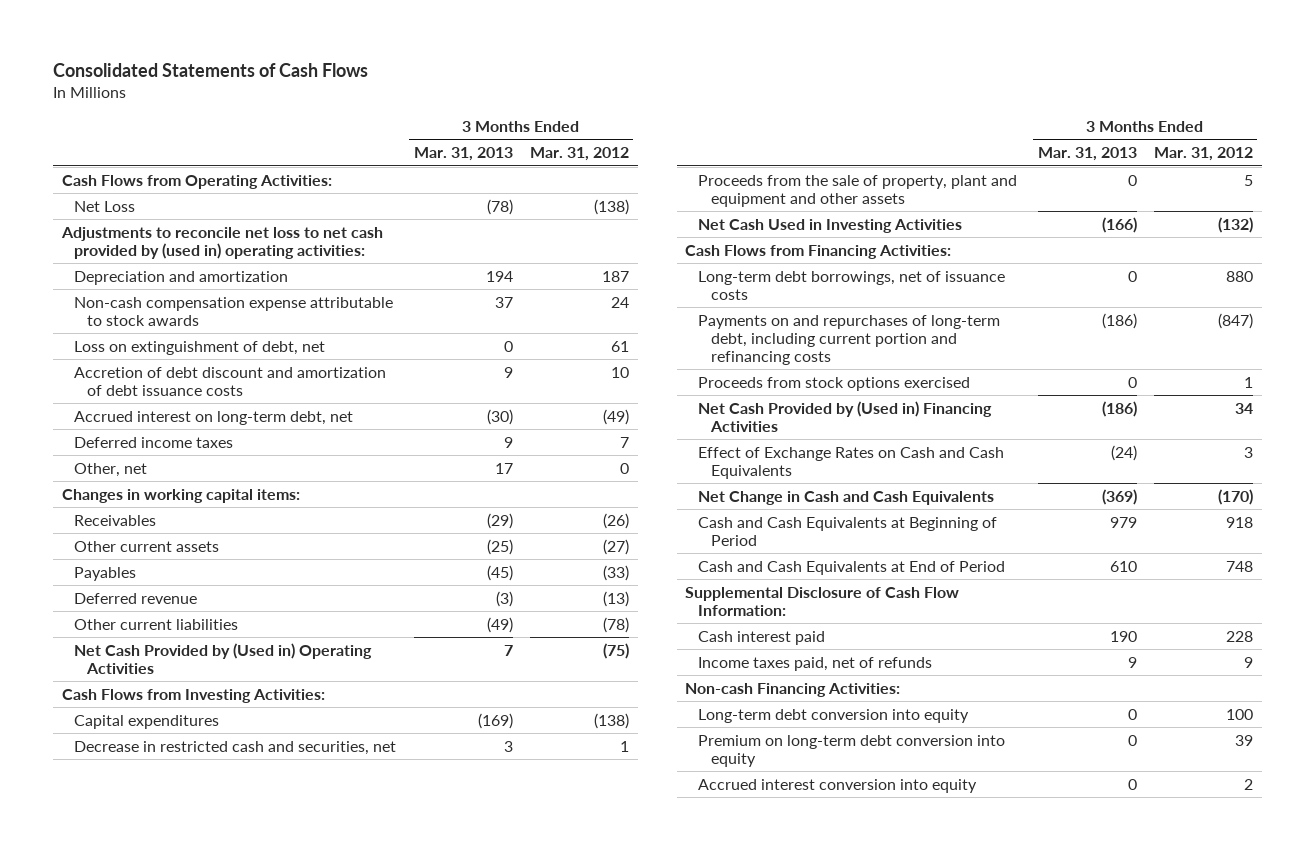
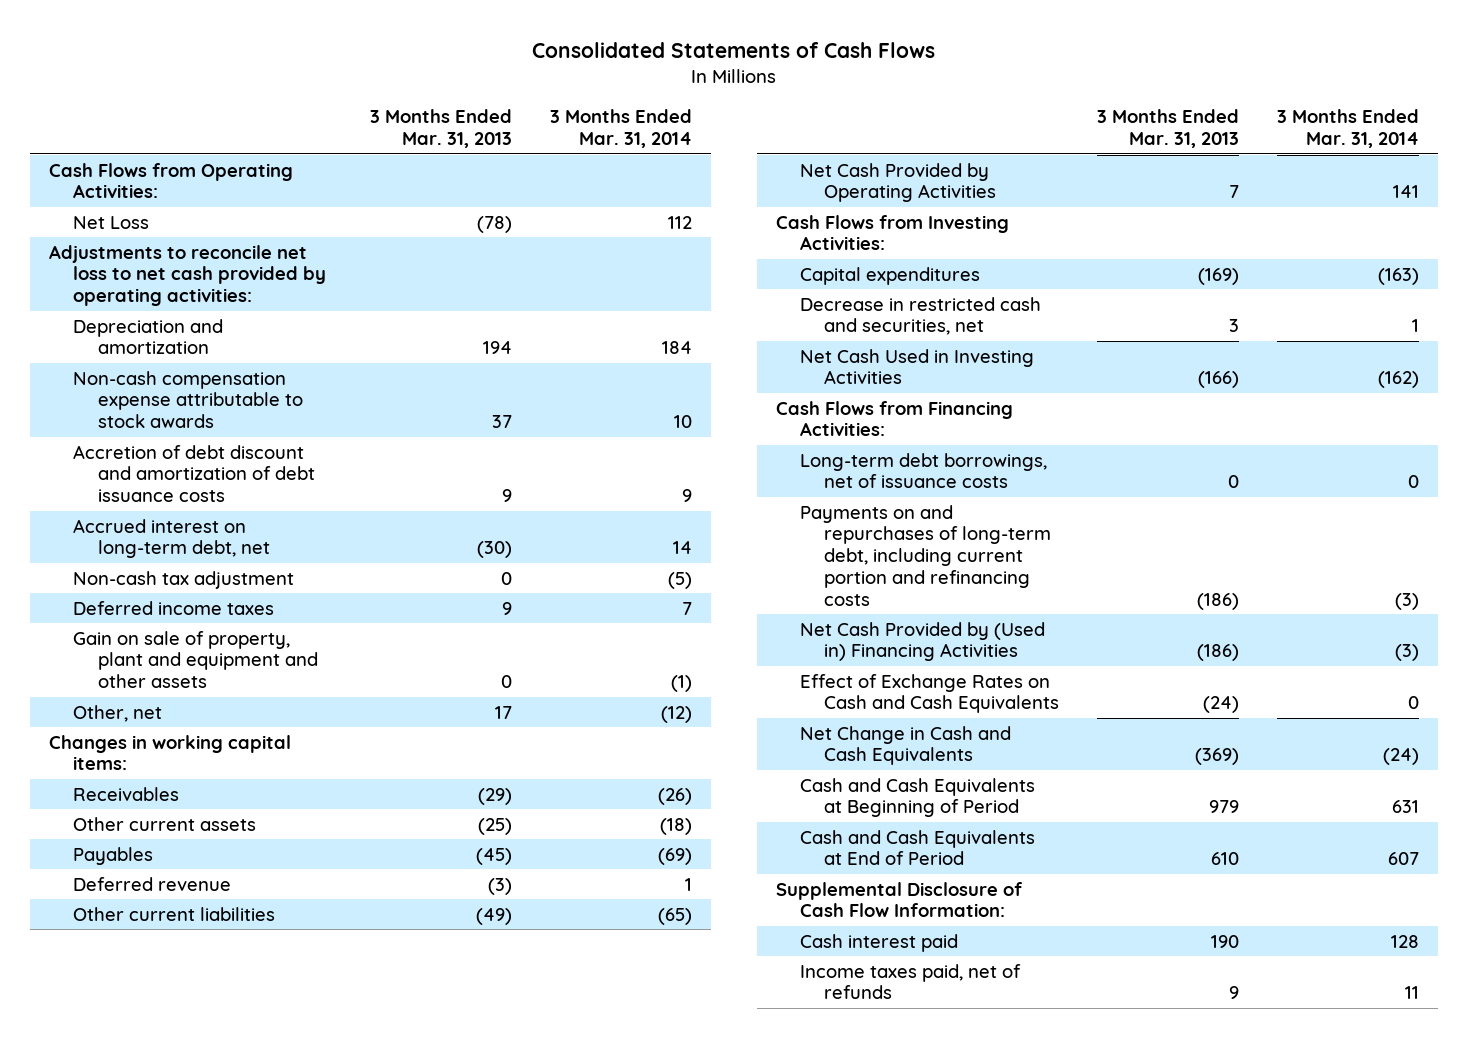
[530,147,630,162] Mar. 31, 2012 -> none
none -> [550,109,693,148] 3 Months Ended Mar. 31, 2014
[60,226,383,259] Adjustments to reconcile net loss to net cash provided by (used in) operating activities: -> [48,244,327,307] Adjustments to reconcile net loss to net cash provided by operating activities:
[74,340,326,355] Loss on extinguishment of debt, net -> none
none -> [73,570,295,589] Non-cash tax adjustment
none -> [73,630,318,689] Gain on sale of property, plant and equipment and other assets
[74,642,373,674] Net Cash Provided by (Used in) Operating Activities -> [799,162,997,203] Net Cash Provided by Operating Activities
[698,174,1018,207] Proceeds from the sale of property, plant and equipment and other assets -> none
[698,376,971,391] Proceeds from stock options exercised -> none
[685,682,901,697] Non-cash Financing Activities: -> none
[698,708,970,723] Long-term debt conversion into equity -> none
[698,734,1006,767] Premium on long-term debt conversion into equity -> none
[698,778,978,793] Accrued interest conversion into equity -> none

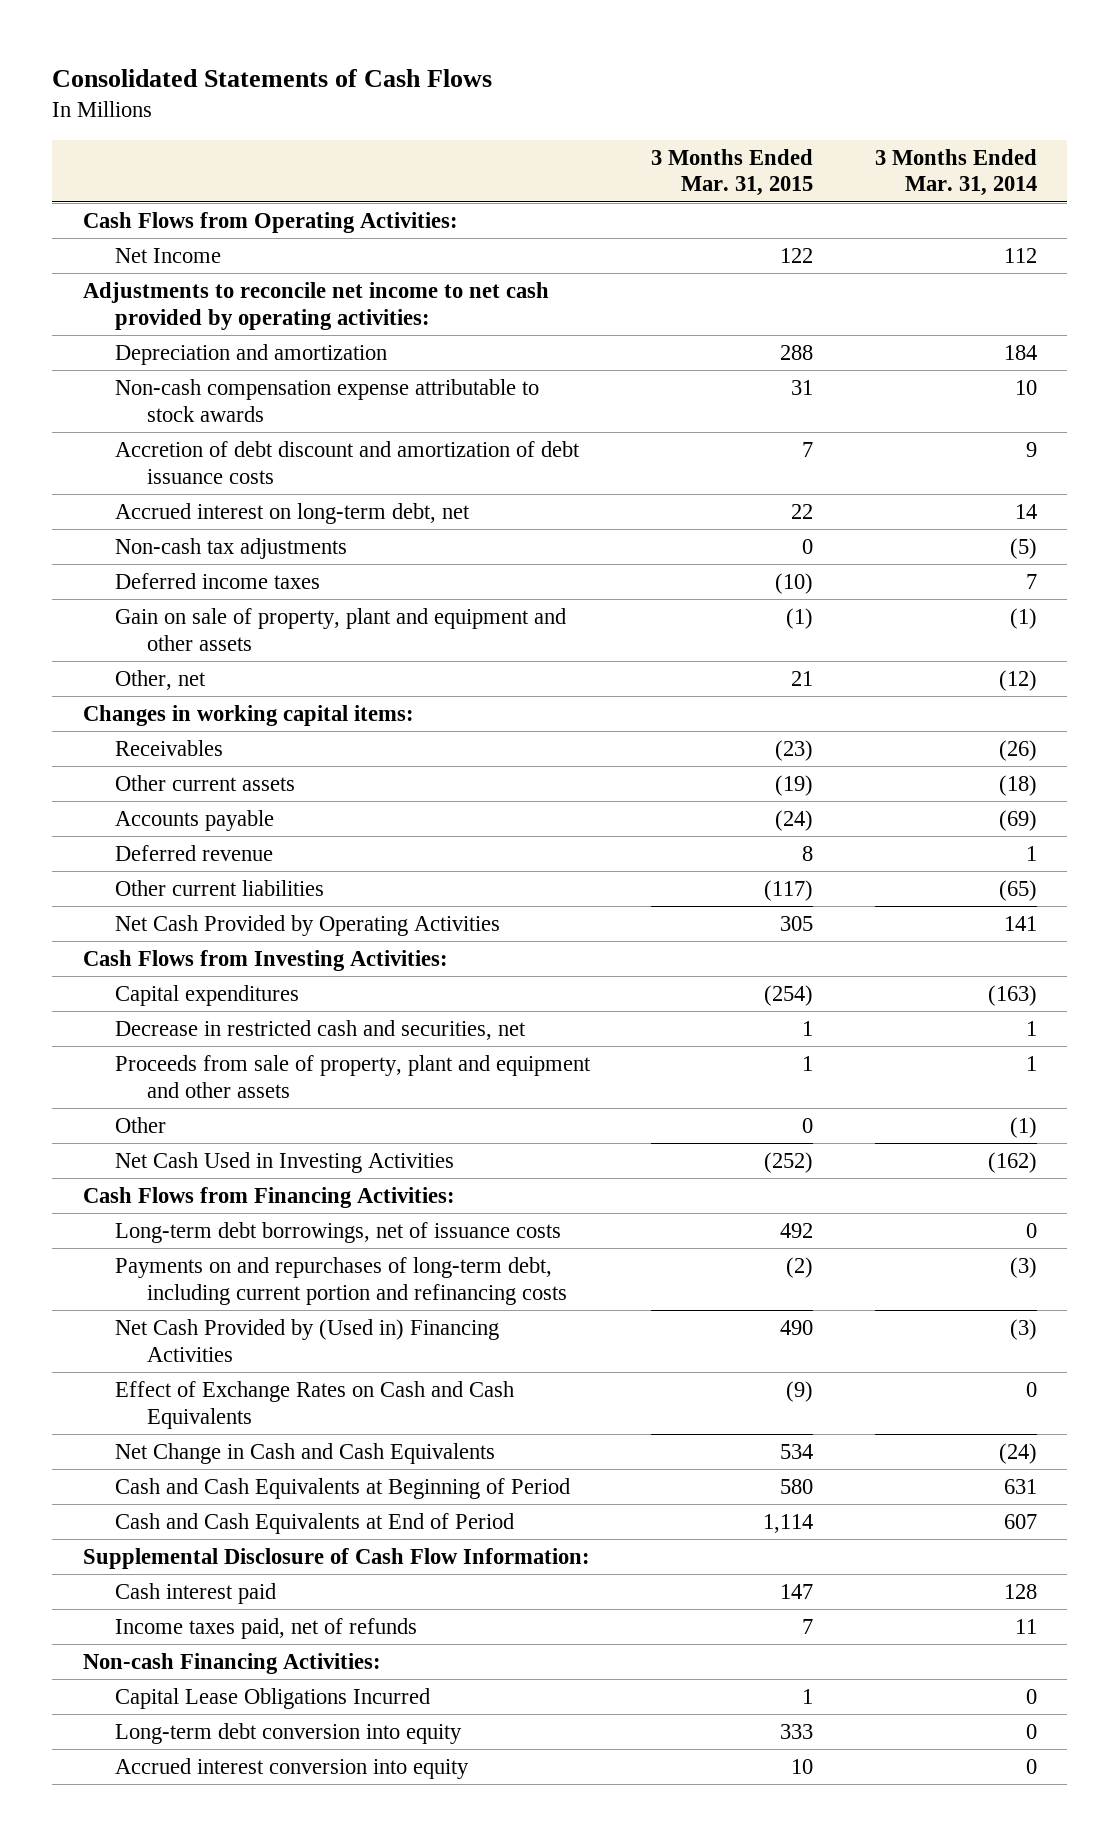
[370,109,513,148] 3 Months Ended Mar. 31, 2013 -> none
none -> [651,148,814,197] 3 Months Ended Mar. 31, 2015
[73,215,150,229] Net Loss -> [114,247,221,263] Net Income
[48,244,327,307] Adjustments to reconcile net loss to net cash provided by operating activities: -> [82,281,549,330] Adjustments to reconcile net income to net cash provided by operating activities:
[73,570,295,589] Non-cash tax adjustment -> [114,537,347,559] Non-cash tax adjustments
[73,846,154,865] Payables -> [114,809,274,831] Accounts payable
none -> [114,1054,591,1098] Proceeds from sale of property, plant and equipment and other assets
none -> [114,1116,166,1133] Other
none -> [82,1652,381,1674] Non-cash Financing Activities:
none -> [114,1687,430,1709] Capital Lease Obligations Incurred
none -> [114,1722,462,1744] Long-term debt conversion into equity
none -> [114,1757,469,1779] Accrued interest conversion into equity

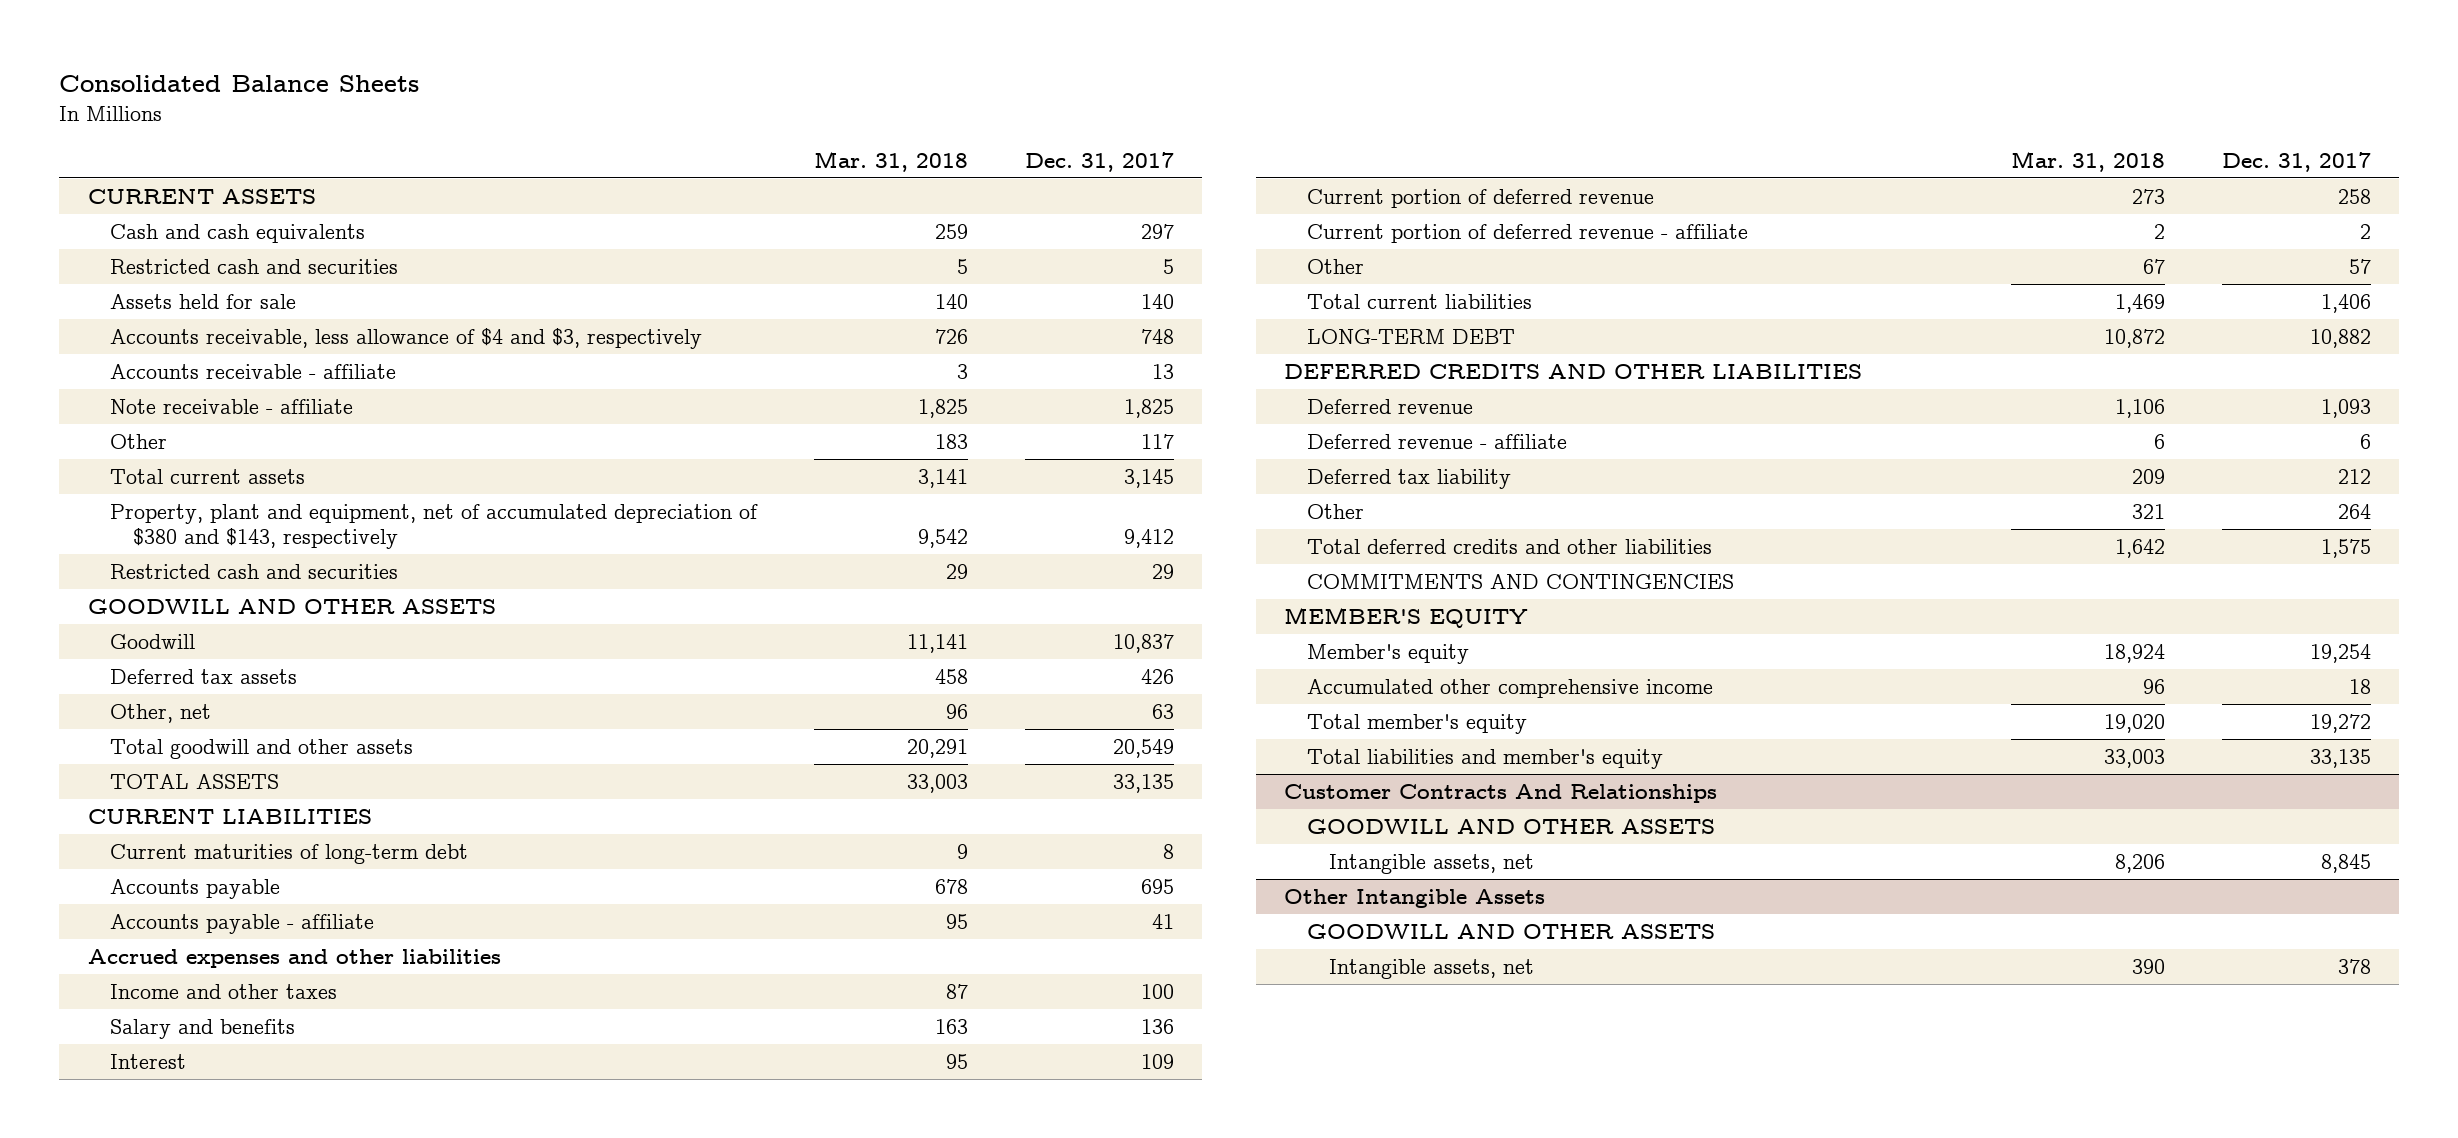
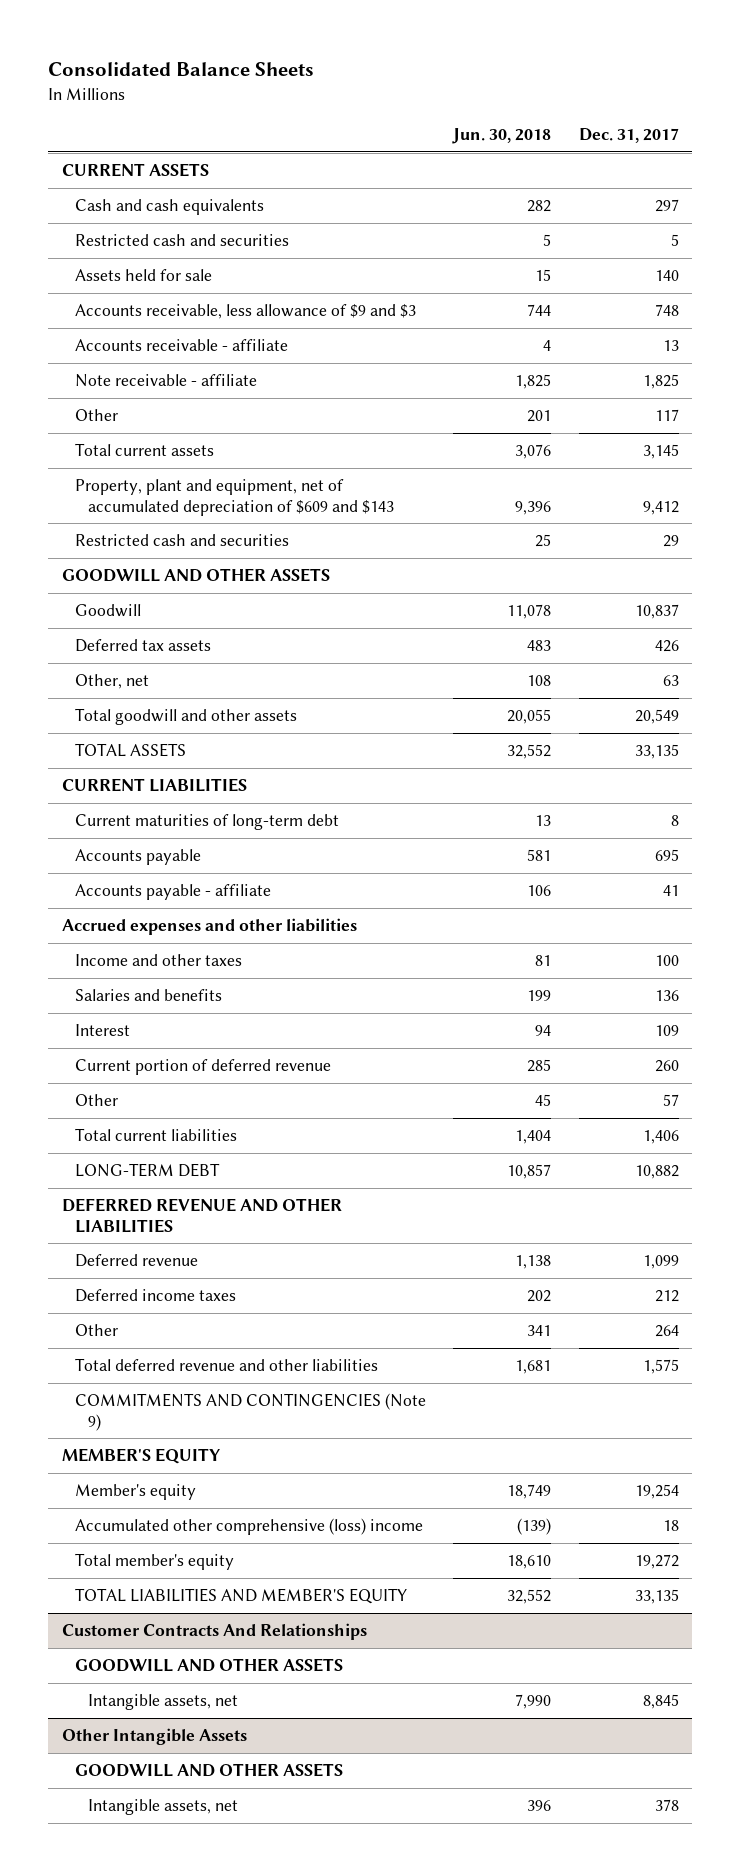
[814,150,969,172] Mar. 31, 2018 -> none
none -> [452,128,552,145] Jun. 30, 2018
[110,327,703,349] Accounts receivable, less allowance of $4 and $3, respectively -> [75,304,417,320] Accounts receivable, less allowance of $9 and $3
[110,503,759,549] Property, plant and equipment, net of accumulated depreciation of $380 and $143, respectively -> [75,479,394,516] Property, plant and equipment, net of accumulated depreciation of $609 and $143
[110,1018,296,1039] Salary and benefits -> [75,989,223,1002] Salaries and benefits
[1306,223,1748,243] Current portion of deferred revenue - affiliate -> none
[2337,188,2371,204] 258 -> [654,1060,679,1073] 260
[1306,433,1567,449] Deferred revenue - affiliate -> none
[1284,363,1863,379] DEFERRED CREDITS AND OTHER LIABILITIES -> [62,1198,343,1233] DEFERRED REVENUE AND OTHER LIABILITIES
[2320,398,2371,418] 1,093 -> [642,1255,679,1270] 1,099
[1306,468,1511,489] Deferred tax liability -> [75,1289,237,1303] Deferred income taxes
[1306,538,1712,554] Total deferred credits and other liabilities -> [75,1358,379,1372] Total deferred revenue and other liabilities
[1306,573,1734,589] COMMITMENTS AND CONTINGENCIES -> [75,1393,427,1431] COMMITMENTS AND CONTINGENCIES (Note 9)
[1306,678,1713,698] Accumulated other comprehensive income -> [75,1518,424,1536] Accumulated other comprehensive (loss) income
[1306,748,1663,769] Total liabilities and member's equity -> [75,1588,408,1605] TOTAL LIABILITIES AND MEMBER'S EQUITY

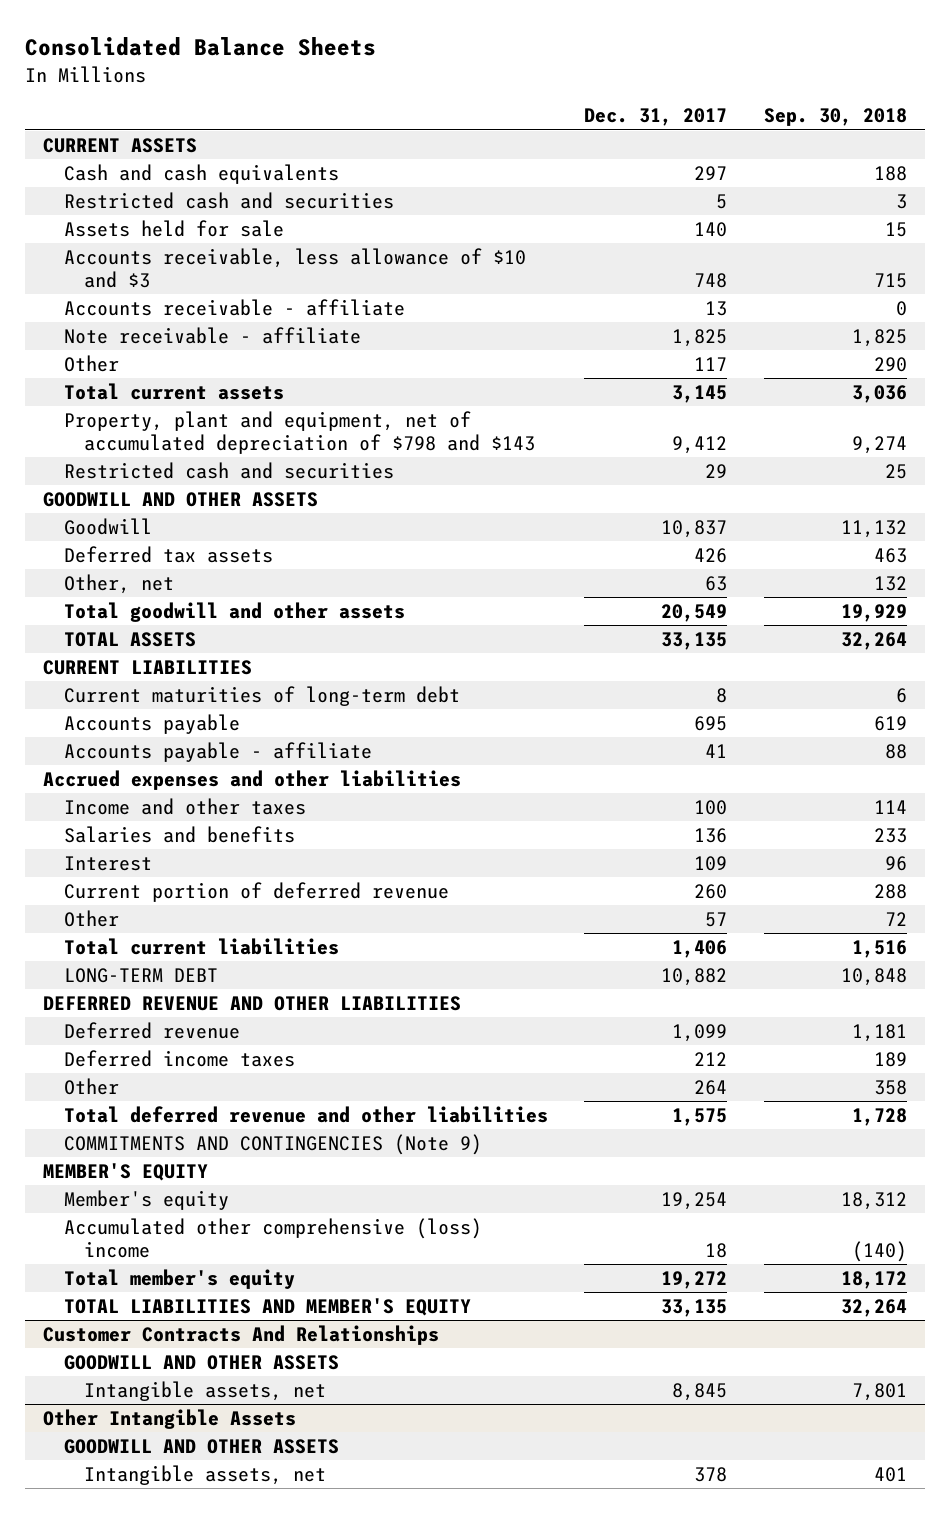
[452,128,552,145] Jun. 30, 2018 -> none
none -> [763,108,907,127] Sep. 30, 2018
[75,304,417,320] Accounts receivable, less allowance of $9 and $3 -> [63,247,526,288] Accounts receivable, less allowance of $10 and $3
[75,479,394,516] Property, plant and equipment, net of accumulated depreciation of $609 and $143 -> [63,410,536,454] Property, plant and equipment, net of accumulated depreciation of $798 and $143

